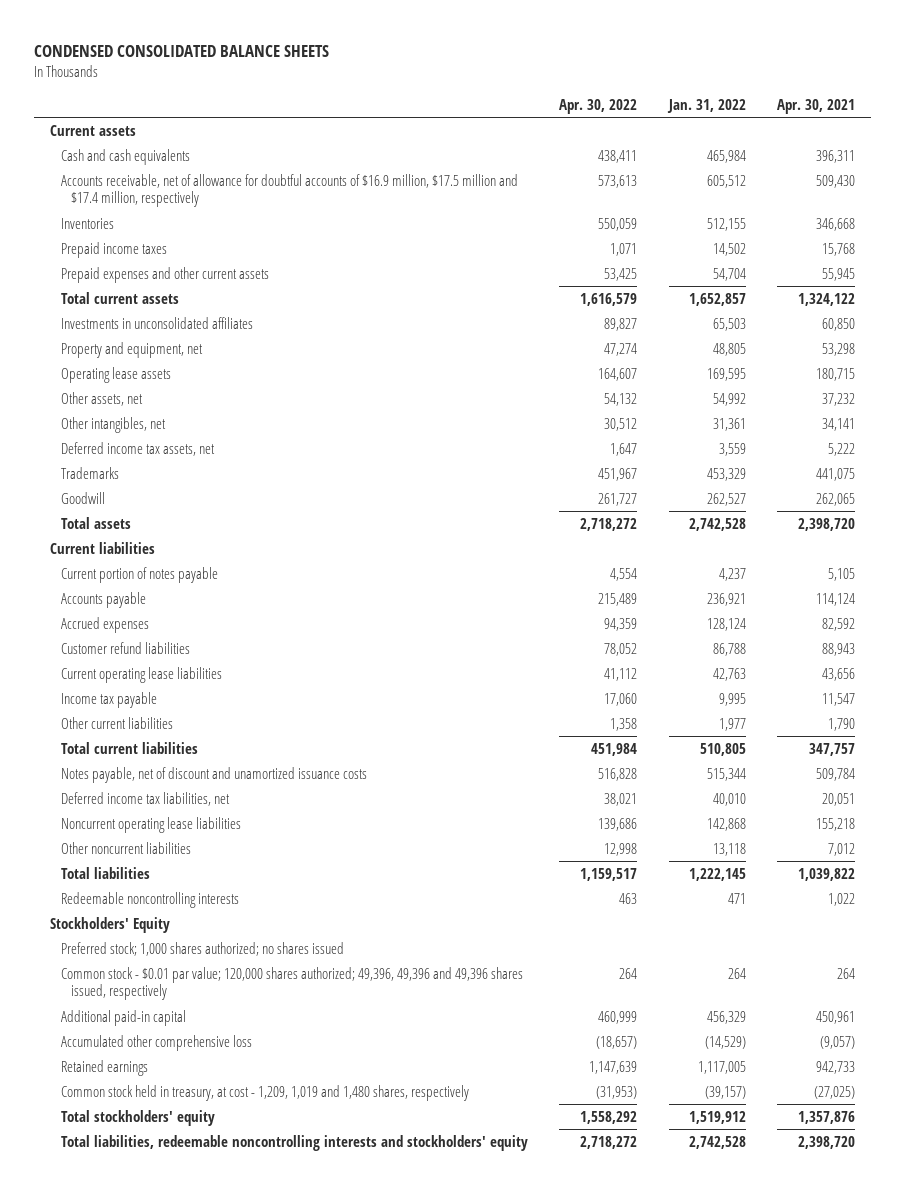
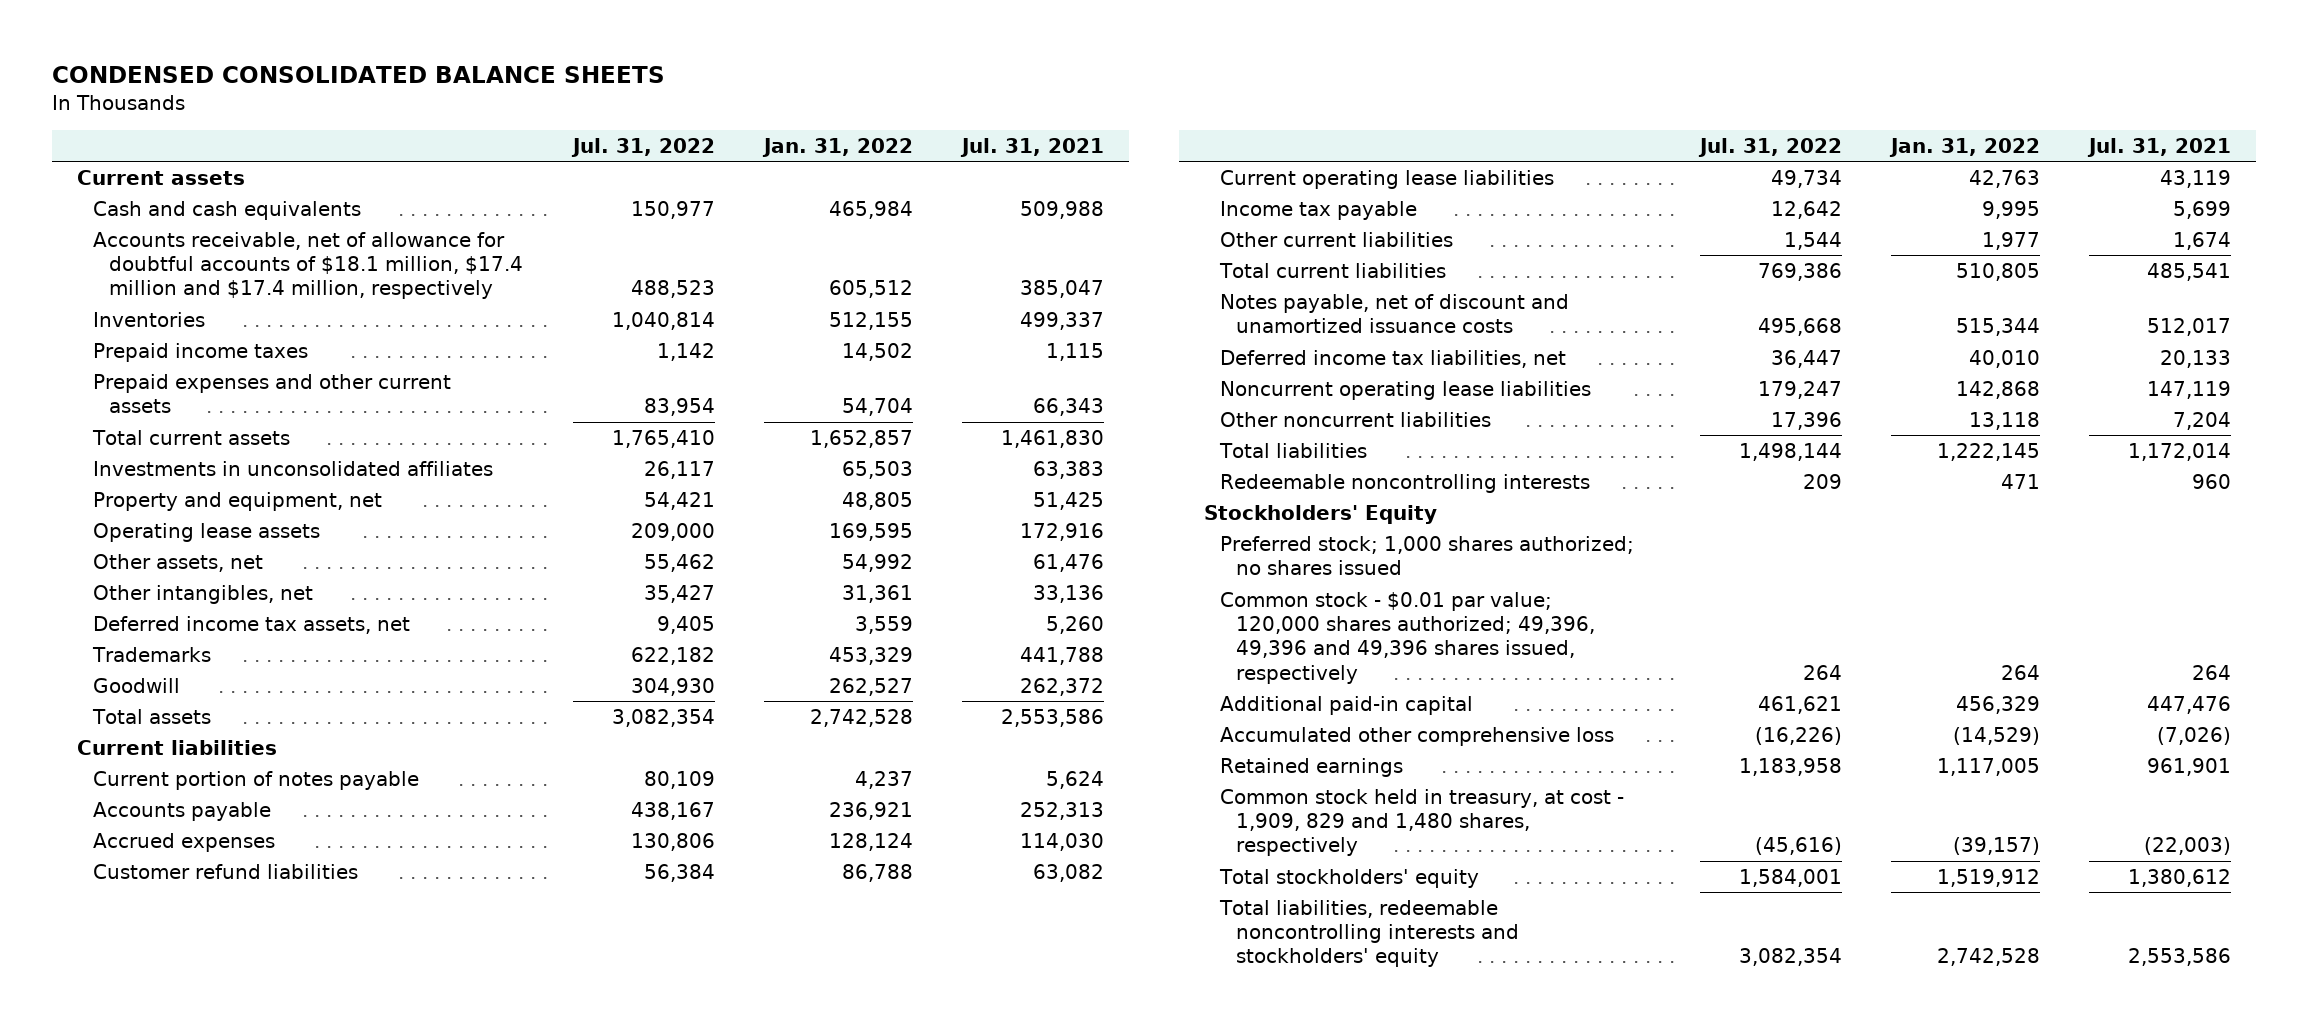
[559,98,638,114] Apr. 30, 2022 -> none
[777,98,856,114] Apr. 30, 2021 -> none
none -> [570,138,715,158] Jul. 31, 2022
none -> [960,138,1105,158] Jul. 31, 2021
[60,173,518,208] Accounts receivable, net of allowance for doubtful accounts of $16.9 million, $17.5 million and $17.4 million, respectively -> [92,232,524,300] Accounts receivable, net of allowance for doubtful accounts of $18.1 million, $17.4 million and $17.4 million, respectively
[60,1084,469,1101] Common stock held in treasury, at cost - 1,209, 1,019 and 1,480 shares, respectively -> [1219,789,1624,857] Common stock held in treasury, at cost - 1,909, 829 and 1,480 shares, respectively

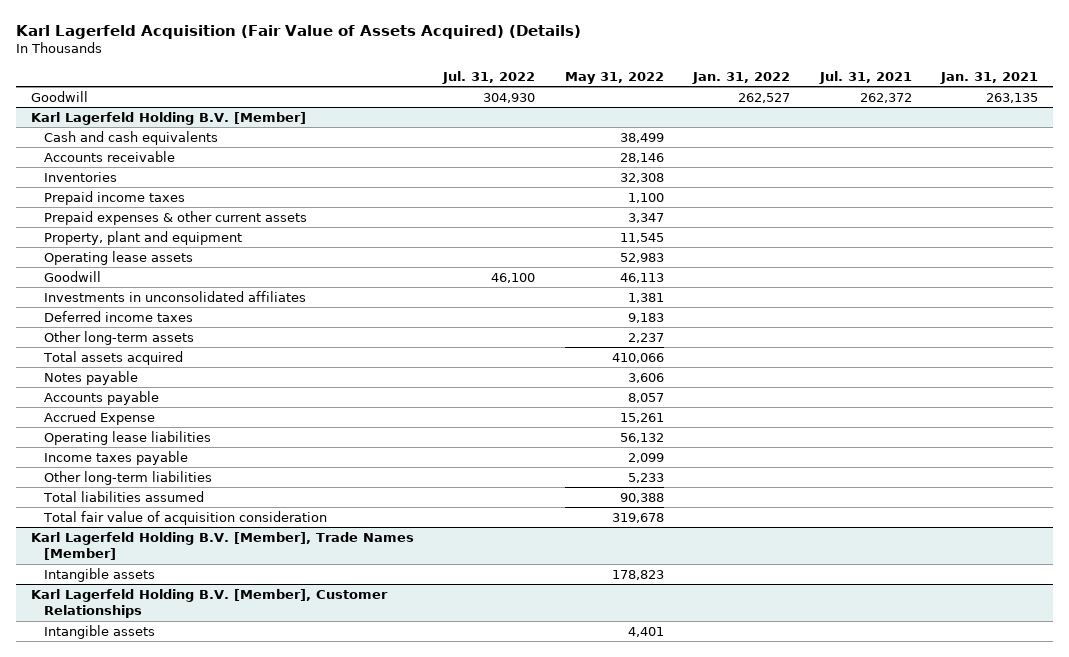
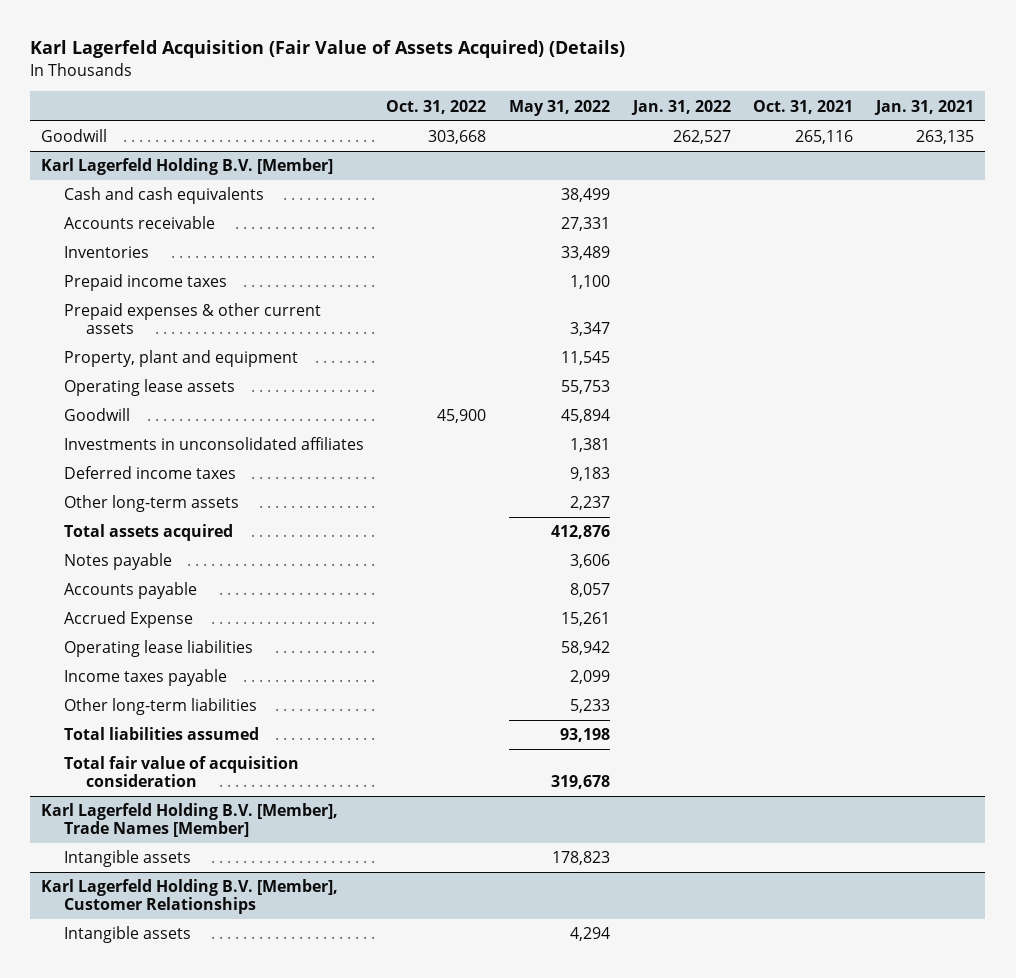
[442,70,536,84] Jul. 31, 2022 -> none
[818,70,912,84] Jul. 31, 2021 -> none
none -> [386,99,487,114] Oct. 31, 2022
none -> [753,99,854,114] Oct. 31, 2021
[619,152,664,163] 28,146 -> [561,217,611,232] 27,331
[619,172,664,183] 32,308 -> [561,246,611,261] 33,489
[619,252,664,263] 52,983 -> [561,380,611,395] 55,753
[619,272,664,283] 46,113 -> [561,409,611,424] 45,894
[611,352,664,363] 410,066 -> [551,525,611,540] 412,876
[619,432,664,443] 56,132 -> [561,641,611,656] 58,942
[619,492,664,503] 90,388 -> [560,728,611,743] 93,198
[627,626,664,637] 4,401 -> [570,927,611,942] 4,294

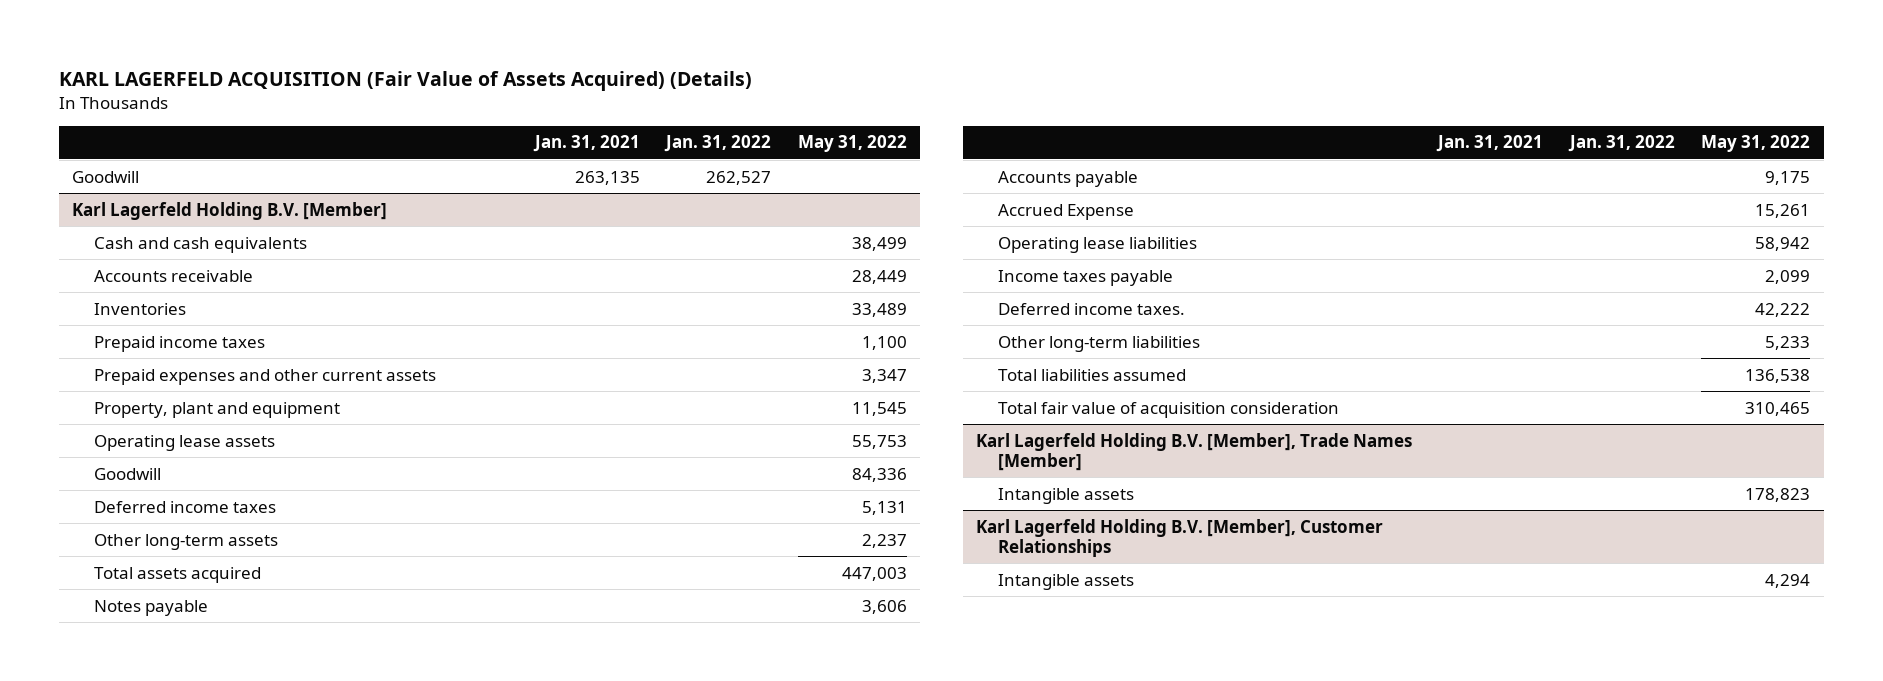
[30,40,626,59] Karl Lagerfeld Acquisition (Fair Value of Assets Acquired) (Details) -> [58,70,752,91] KARL LAGERFELD ACQUISITION (Fair Value of Assets Acquired) (Details)
[386,99,487,114] Oct. 31, 2022 -> none
[753,99,854,114] Oct. 31, 2021 -> none
[561,217,611,232] 27,331 -> [851,269,907,284] 28,449
[63,303,321,335] Prepaid expenses & other current assets -> [94,368,437,385] Prepaid expenses and other current assets
[63,437,364,451] Investments in unconsolidated affiliates -> none
[561,409,611,424] 45,894 -> [851,467,907,482] 84,336
[570,467,611,482] 9,183 -> [861,500,907,515] 5,131
[551,525,611,540] 412,876 -> [841,566,907,581] 447,003
[570,583,611,598] 8,057 -> [1765,170,1811,185] 9,175
none -> [998,302,1186,315] Deferred income taxes.
[560,728,611,743] 93,198 -> [1745,368,1811,383] 136,538
[551,775,611,790] 319,678 -> [1745,401,1811,416] 310,465

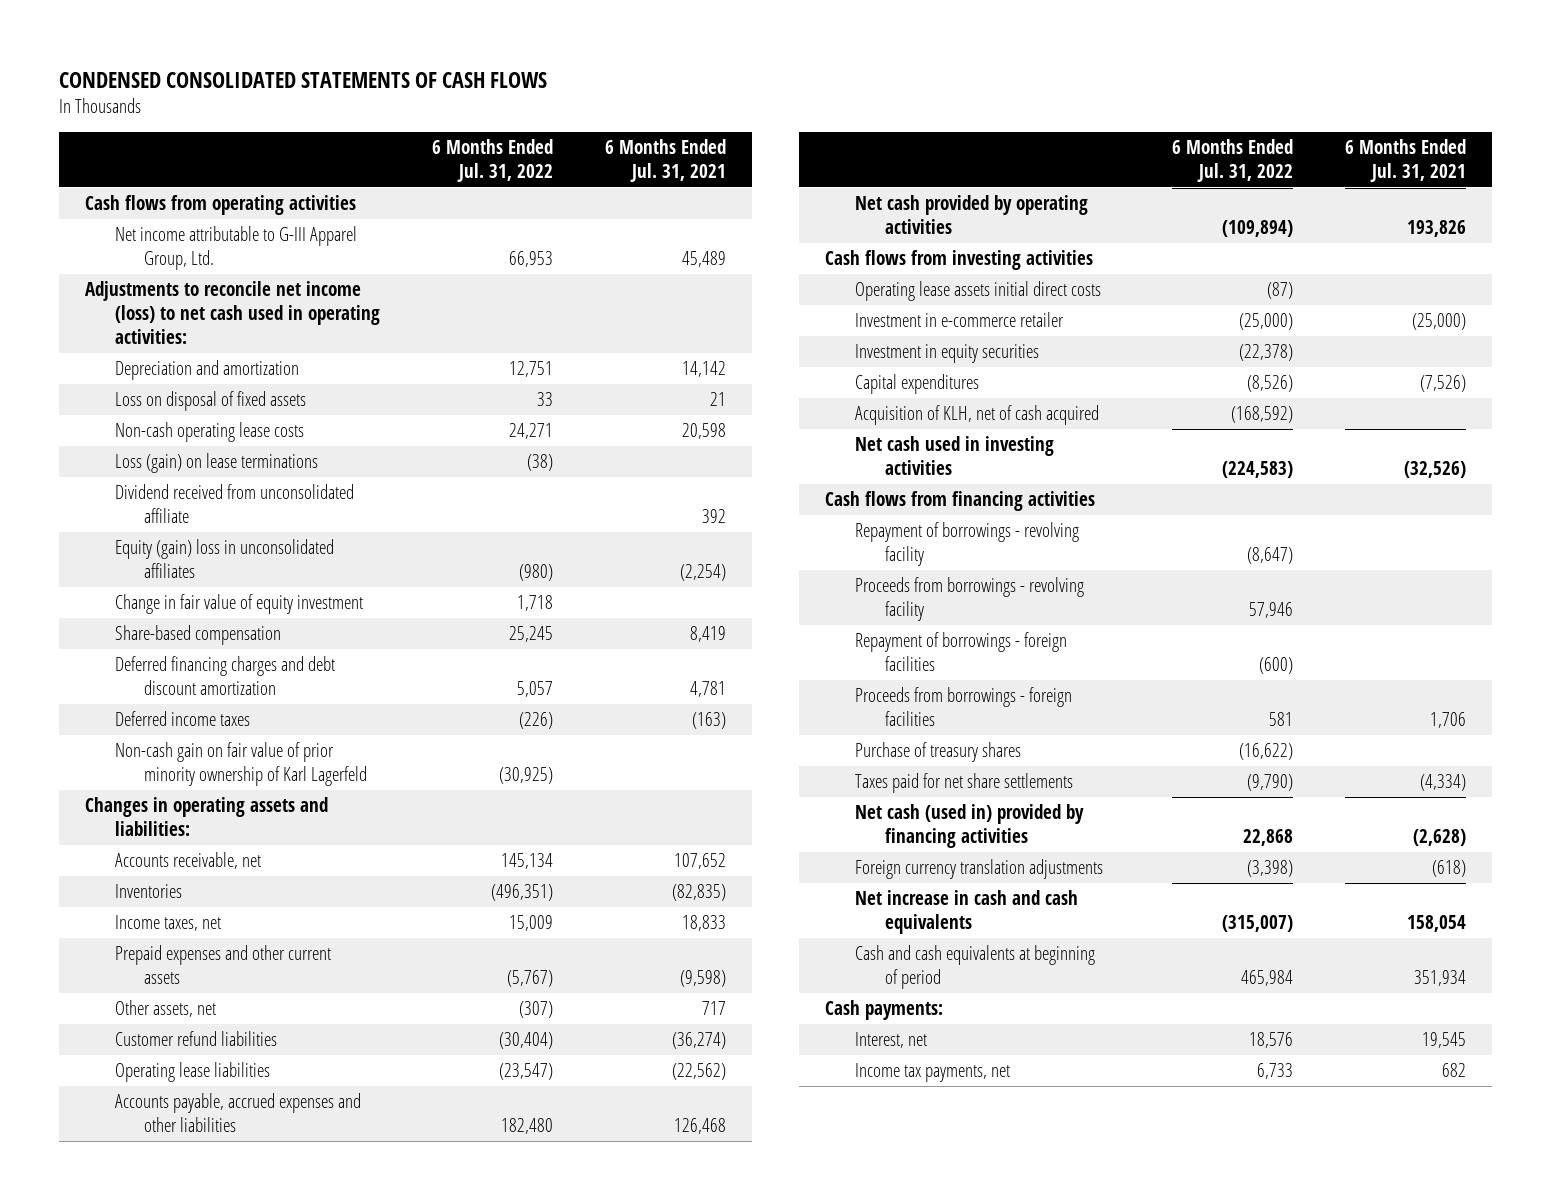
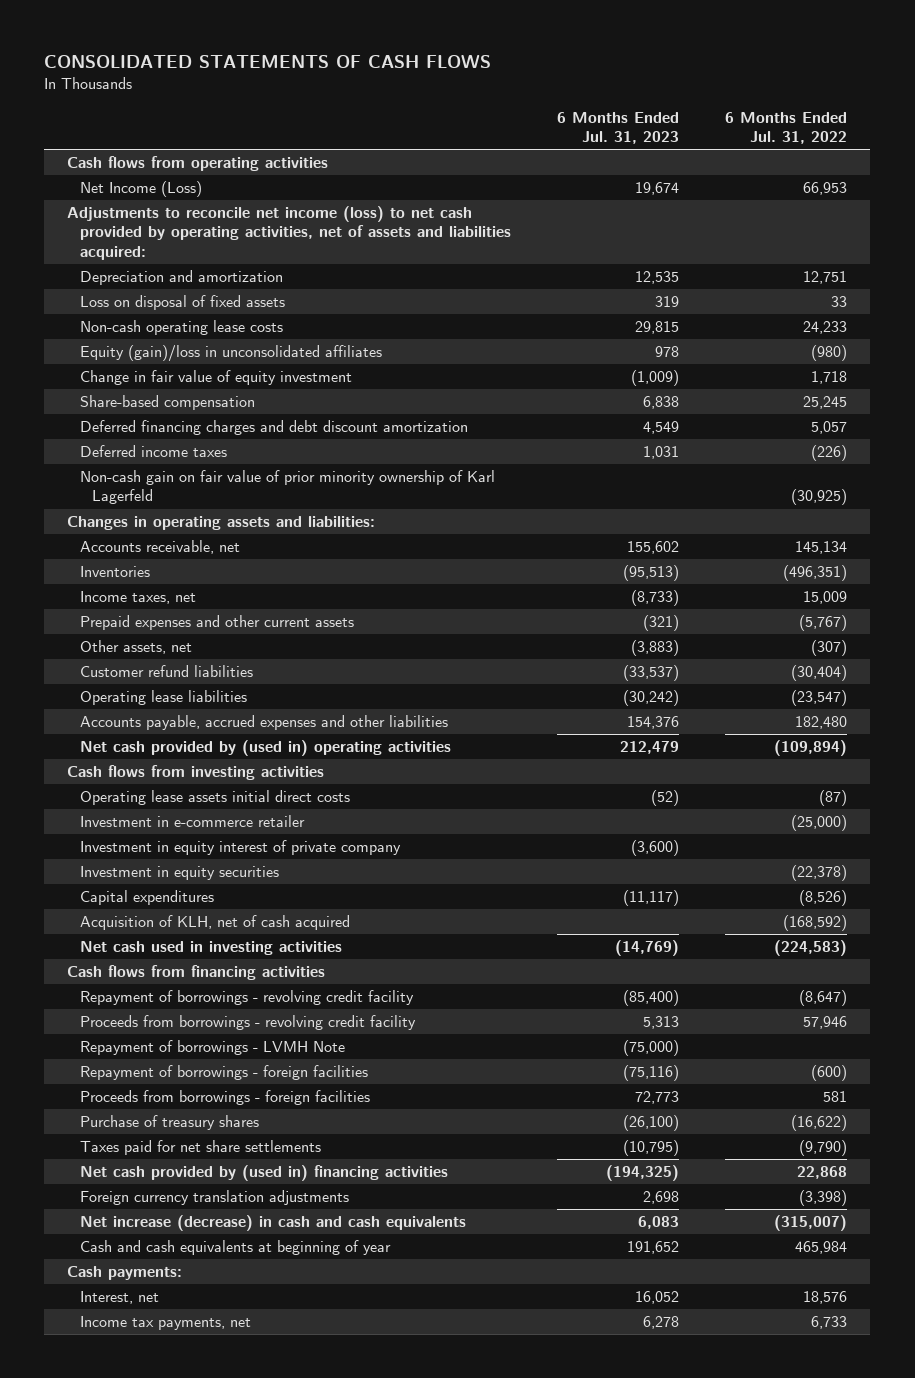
[58,71,547,88] CONDENSED CONSOLIDATED STATEMENTS OF CASH FLOWS -> [44,55,492,69] CONSOLIDATED STATEMENTS OF CASH FLOWS
[605,139,727,182] 6 Months Ended Jul. 31, 2021 -> none
none -> [557,111,680,145] 6 Months Ended Jul. 31, 2023
[114,226,357,270] Net income attributable to G-III Apparel Group, Ltd. -> [79,181,202,198] Net Income (Loss)
[84,281,380,344] Adjustments to reconcile net income (loss) to net cash used in operating activities: -> [67,206,511,260] Adjustments to reconcile net income (loss) to net cash provided by operating activities, net of assets and liabilities acquired:
[114,453,318,474] Loss (gain) on lease terminations -> none
[114,484,354,523] Dividend received from unconsolidated affiliate -> none
[508,423,553,440] 24,271 -> [803,321,848,335] 24,233
[114,539,334,578] Equity (gain) loss in unconsolidated affiliates -> [79,345,382,363] Equity (gain)/loss in unconsolidated affiliates
[854,195,1088,234] Net cash provided by operating activities -> [79,740,451,757] Net cash provided by (used in) operating activities
none -> [79,840,401,856] Investment in equity interest of private company
[854,522,1079,566] Repayment of borrowings - revolving facility -> [79,990,414,1006] Repayment of borrowings - revolving credit facility
[854,577,1084,621] Proceeds from borrowings - revolving facility -> [79,1015,416,1031] Proceeds from borrowings - revolving credit facility
none -> [79,1040,345,1056] Repayment of borrowings - LVMH Note
[854,804,1084,848] Net cash (used in) provided by financing activities -> [79,1165,448,1182] Net cash provided by (used in) financing activities
[854,890,1078,934] Net increase in cash and cash equivalents -> [79,1215,466,1232] Net increase (decrease) in cash and cash equivalents
[854,945,1095,989] Cash and cash equivalents at beginning of period -> [79,1240,391,1256] Cash and cash equivalents at beginning of year

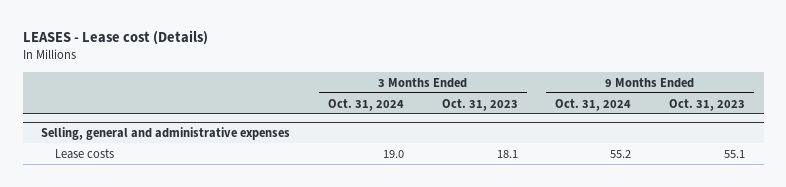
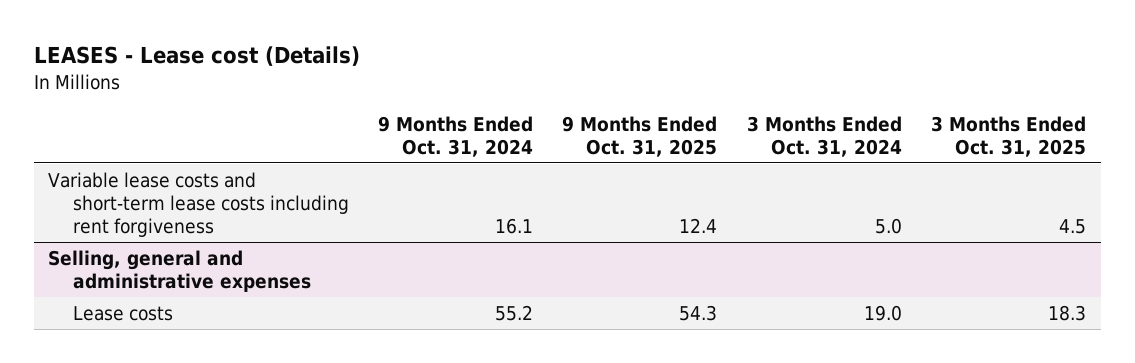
[441,98,518,111] Oct. 31, 2023 -> none
[668,98,745,111] Oct. 31, 2023 -> none
none -> [562,115,718,158] 9 Months Ended Oct. 31, 2025
none -> [931,115,1087,158] 3 Months Ended Oct. 31, 2025
none -> [48,171,349,238] Variable lease costs and short-term lease costs including rent forgiveness

